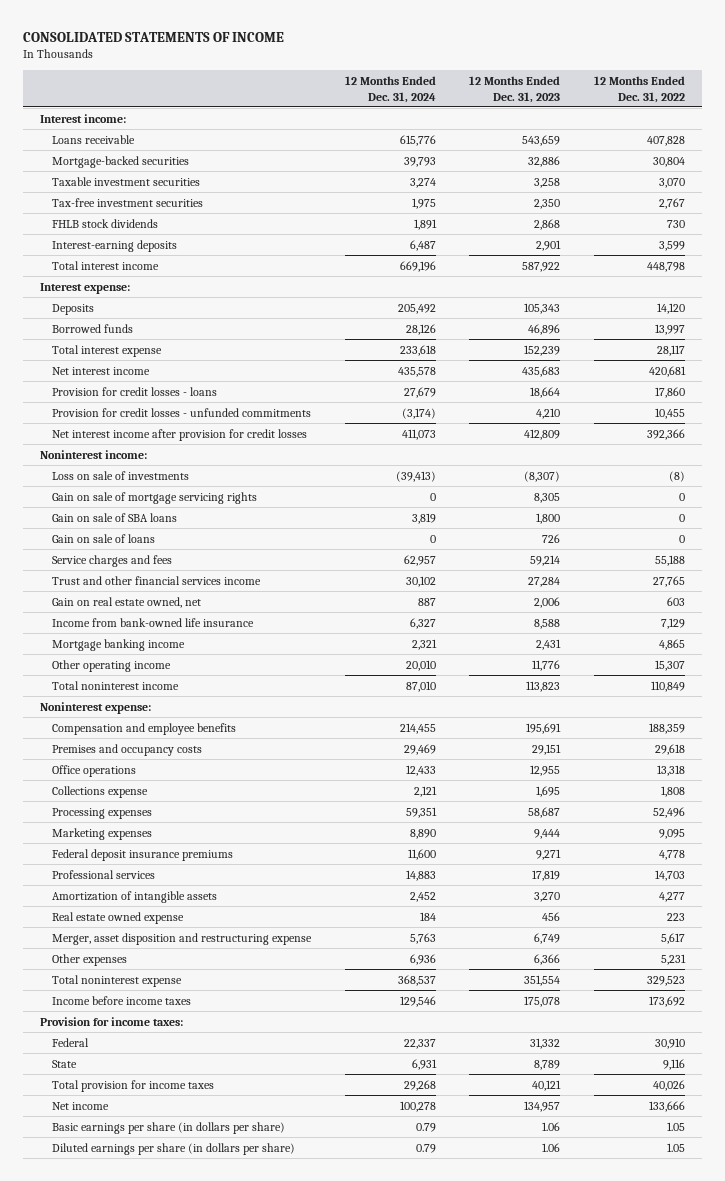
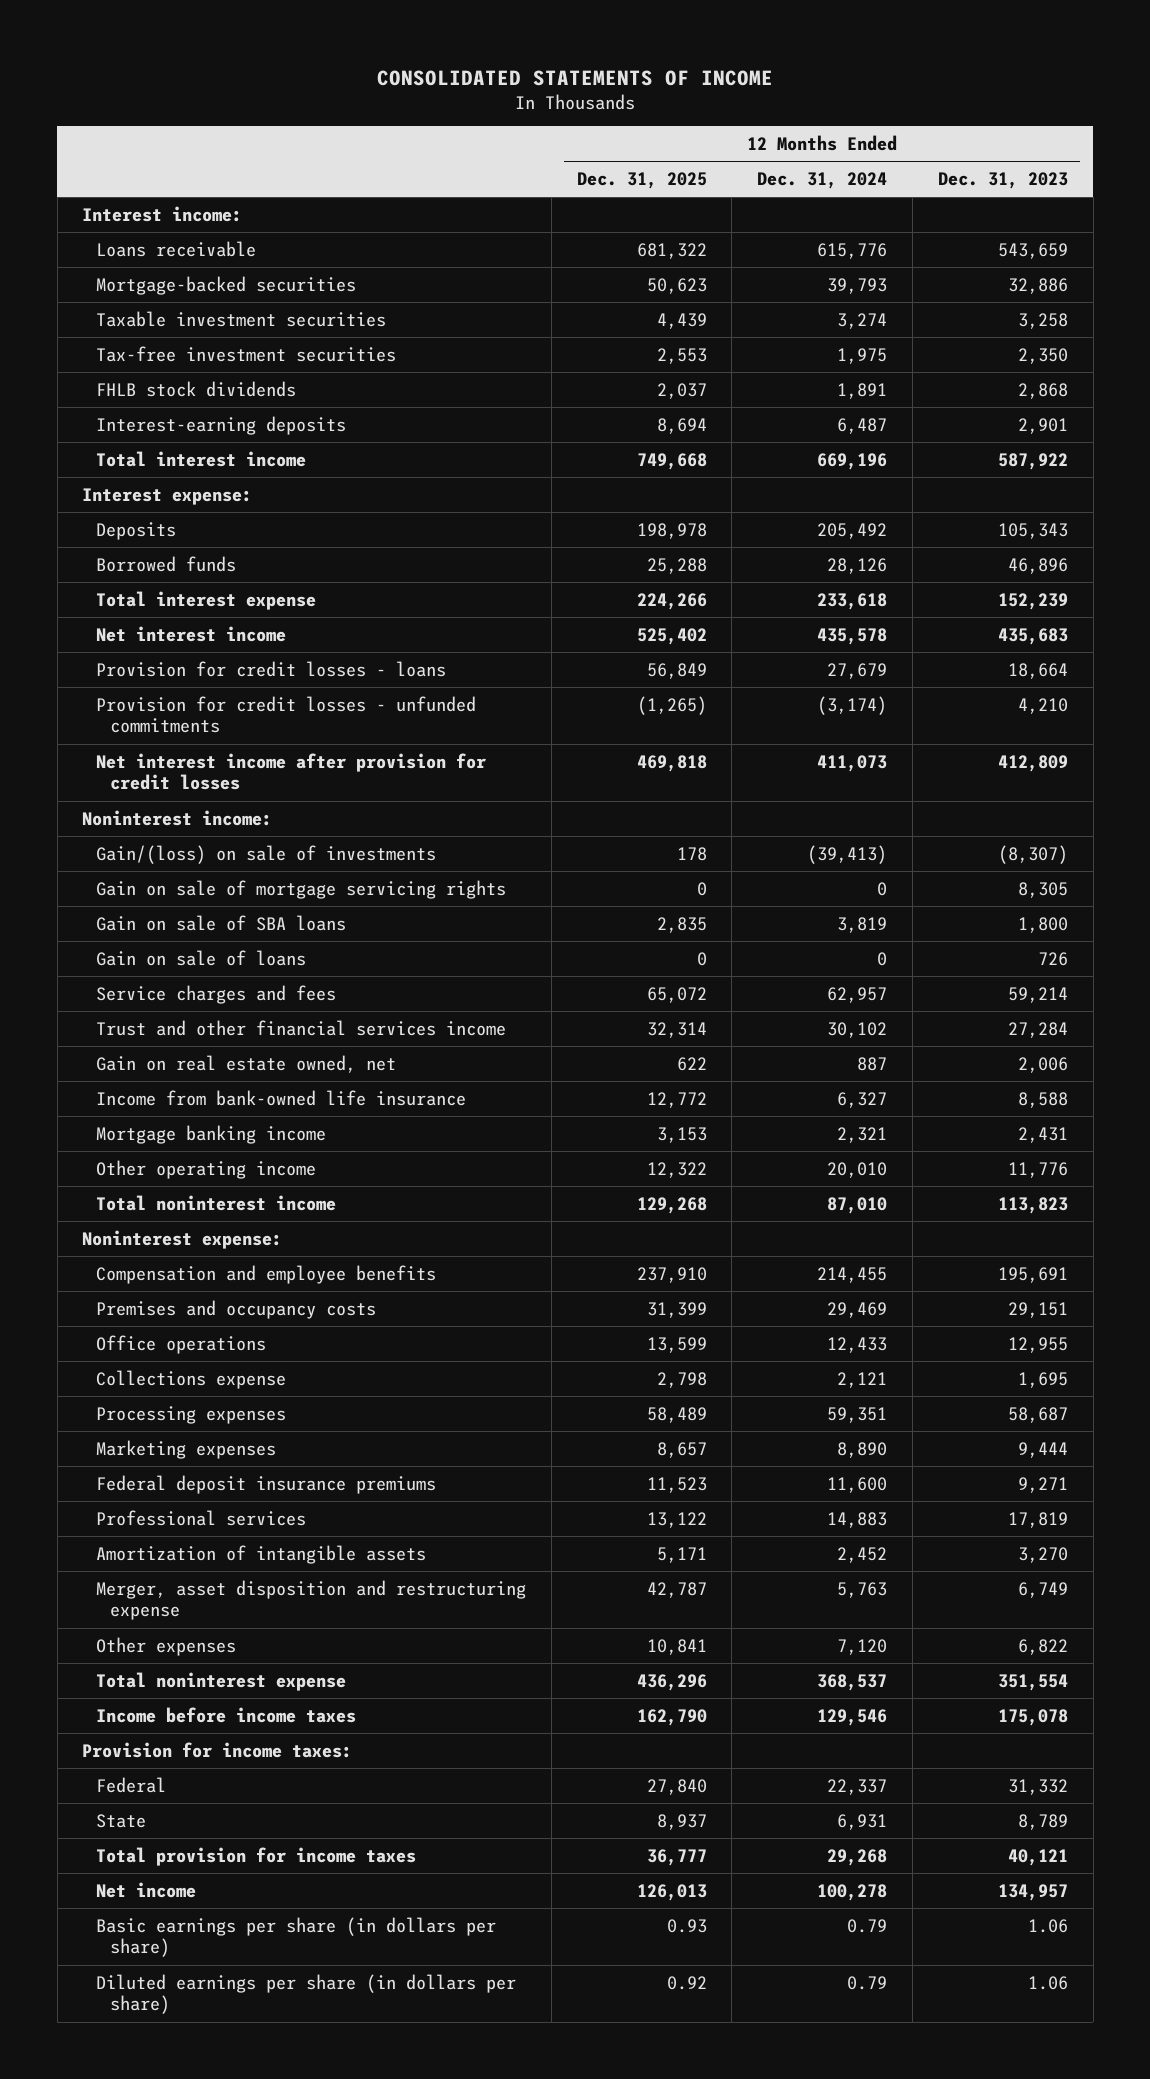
[593,76,685,103] 12 Months Ended Dec. 31, 2022 -> none
none -> [576,171,707,189] Dec. 31, 2025
[51,470,189,480] Loss on sale of investments -> [96,844,437,864] Gain/(loss) on sale of investments
[51,911,184,924] Real estate owned expense -> none
[409,953,436,965] 6,936 -> [837,1638,888,1655] 7,120
[534,953,561,965] 6,366 -> [1017,1638,1068,1655] 6,822

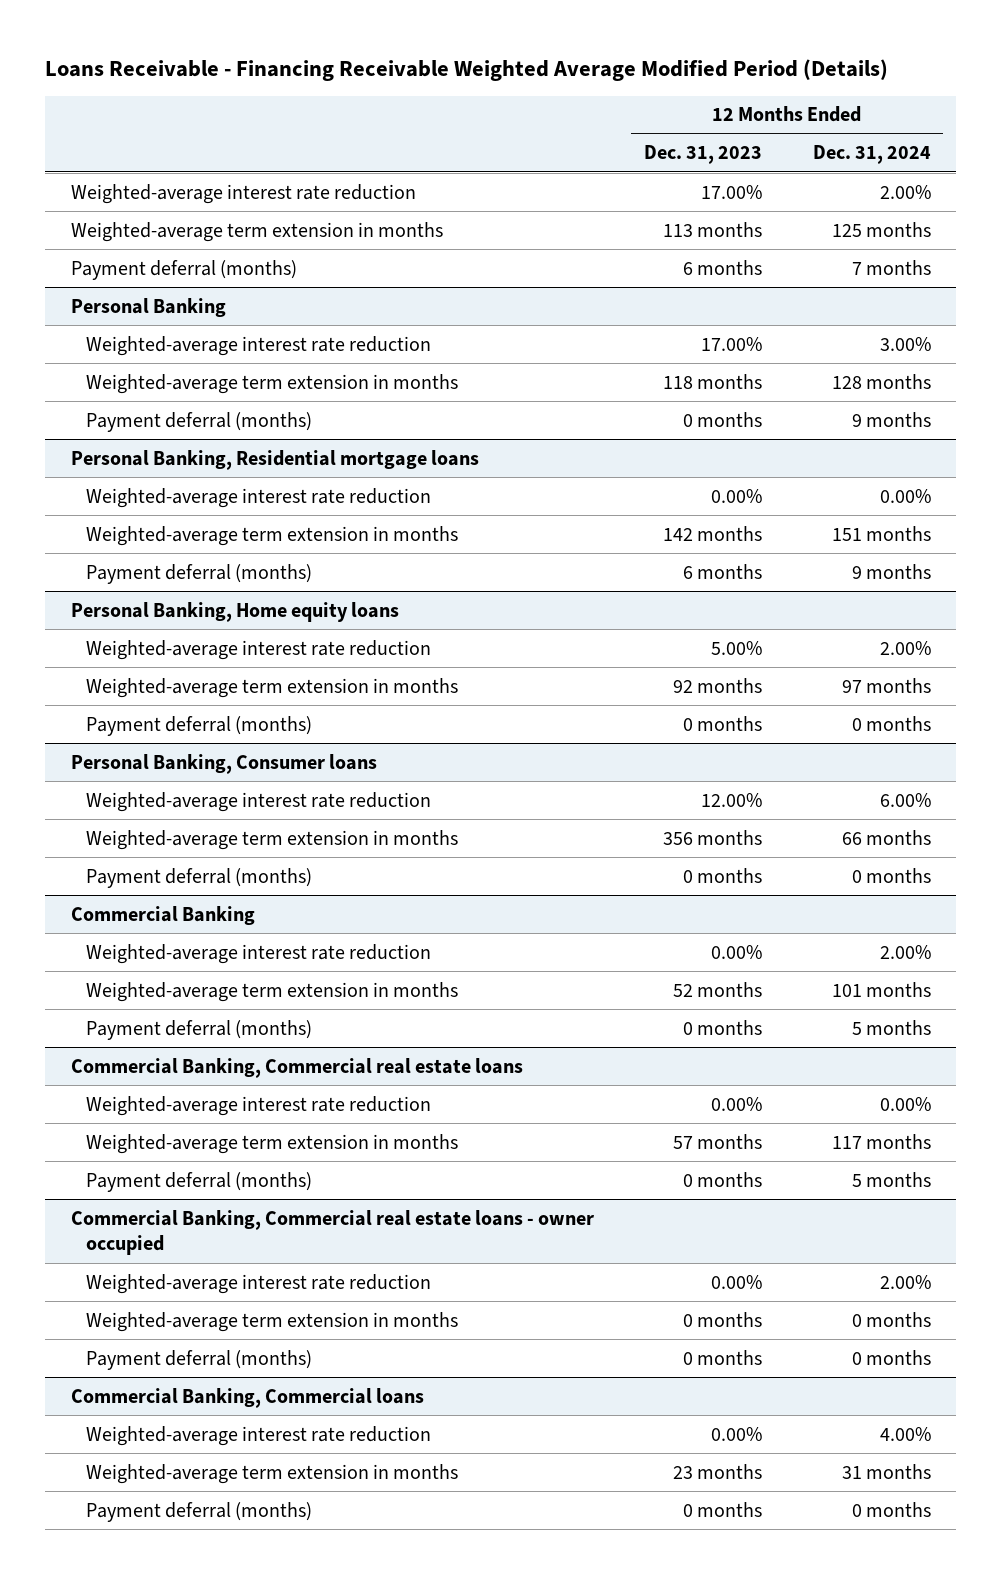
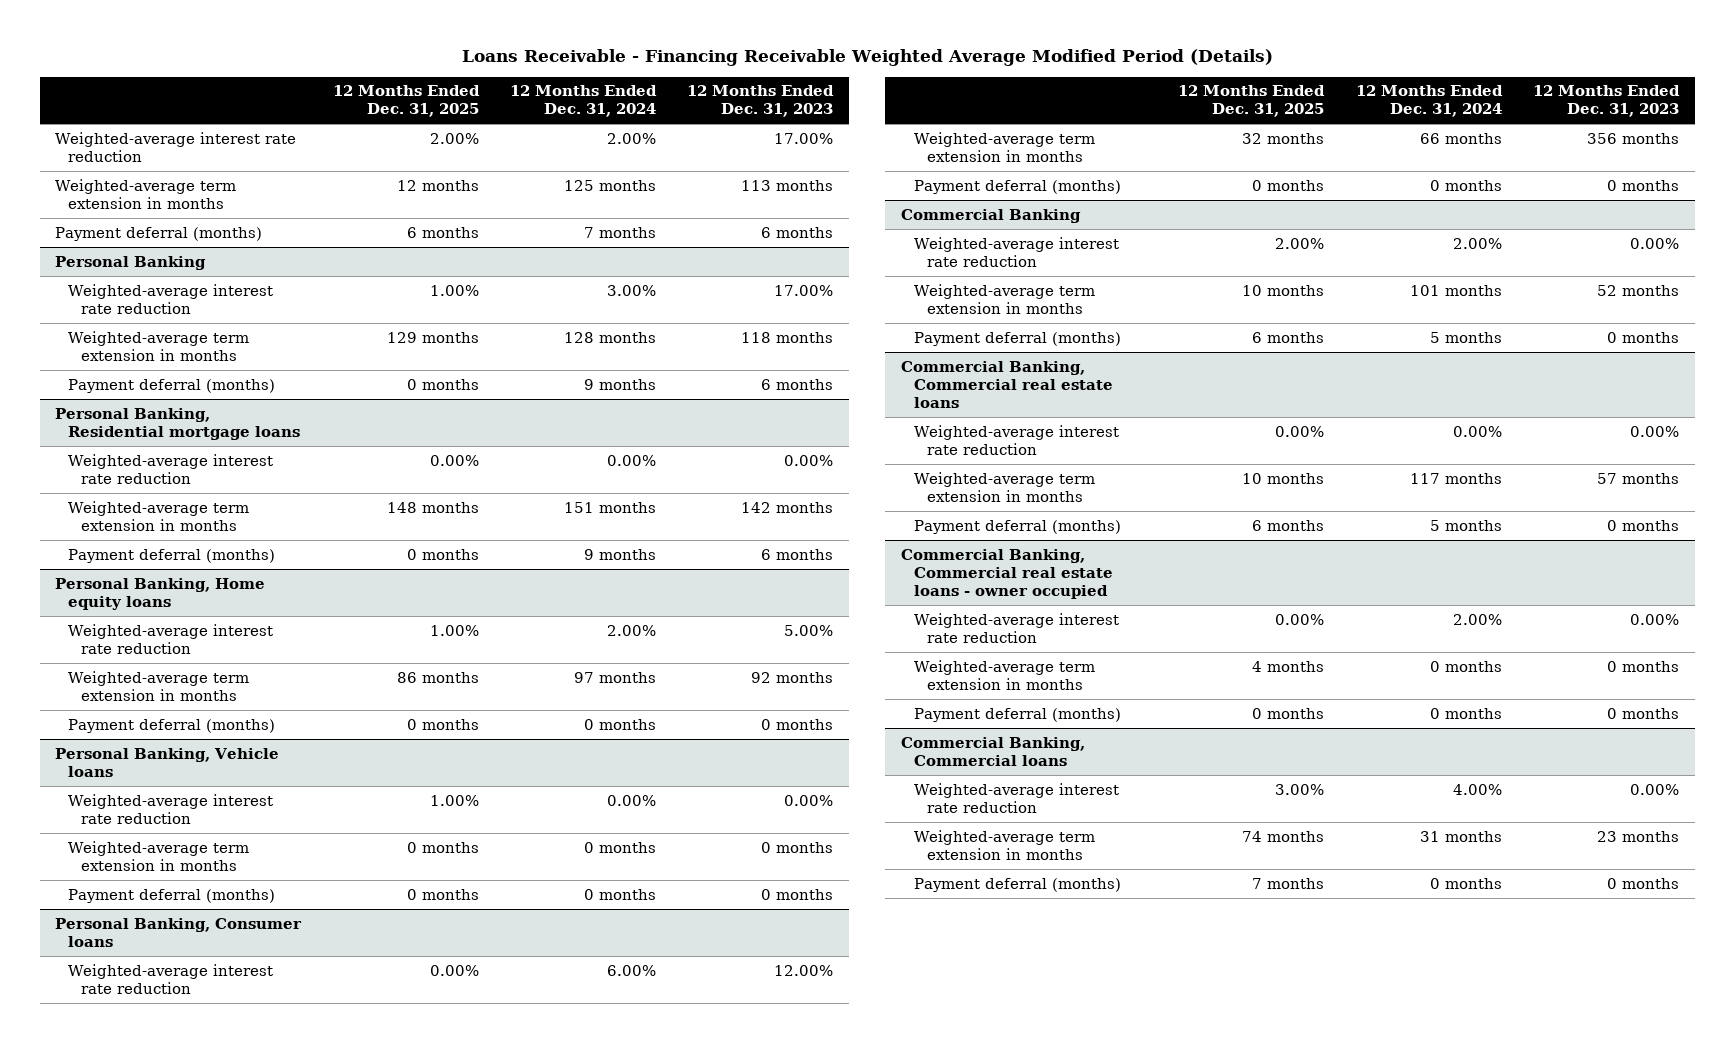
none -> [332,85,480,118] 12 Months Ended Dec. 31, 2025
[683,411,763,427] 0 months -> [761,378,834,390] 6 months
none -> [55,747,280,777] Personal Banking, Vehicle loans
none -> [68,793,274,824] Weighted-average interest rate reduction
none -> [68,840,250,871] Weighted-average term extension in months
none -> [68,888,276,903] Payment deferral (months)

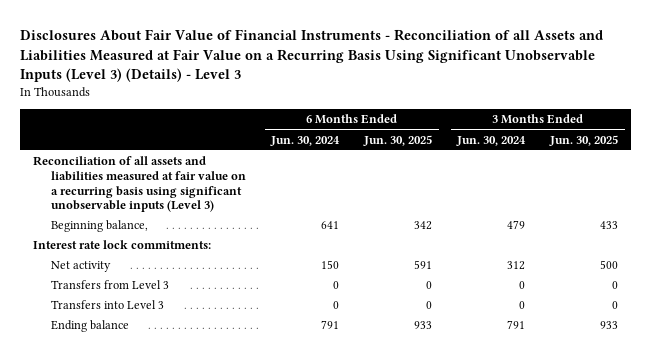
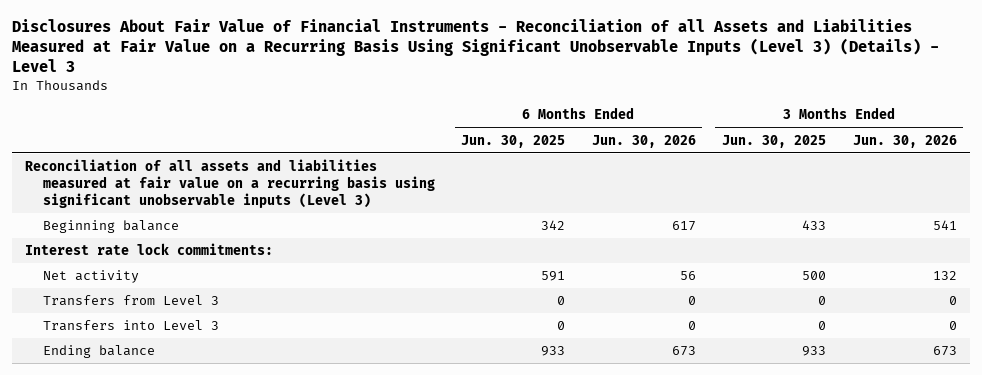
[270,135,341,146] Jun. 30, 2024 -> none
[456,135,527,146] Jun. 30, 2024 -> none
none -> [591,134,696,148] Jun. 30, 2026
none -> [852,134,957,148] Jun. 30, 2026
[51,220,149,233] Beginning balance, -> [42,220,179,234] Beginning balance

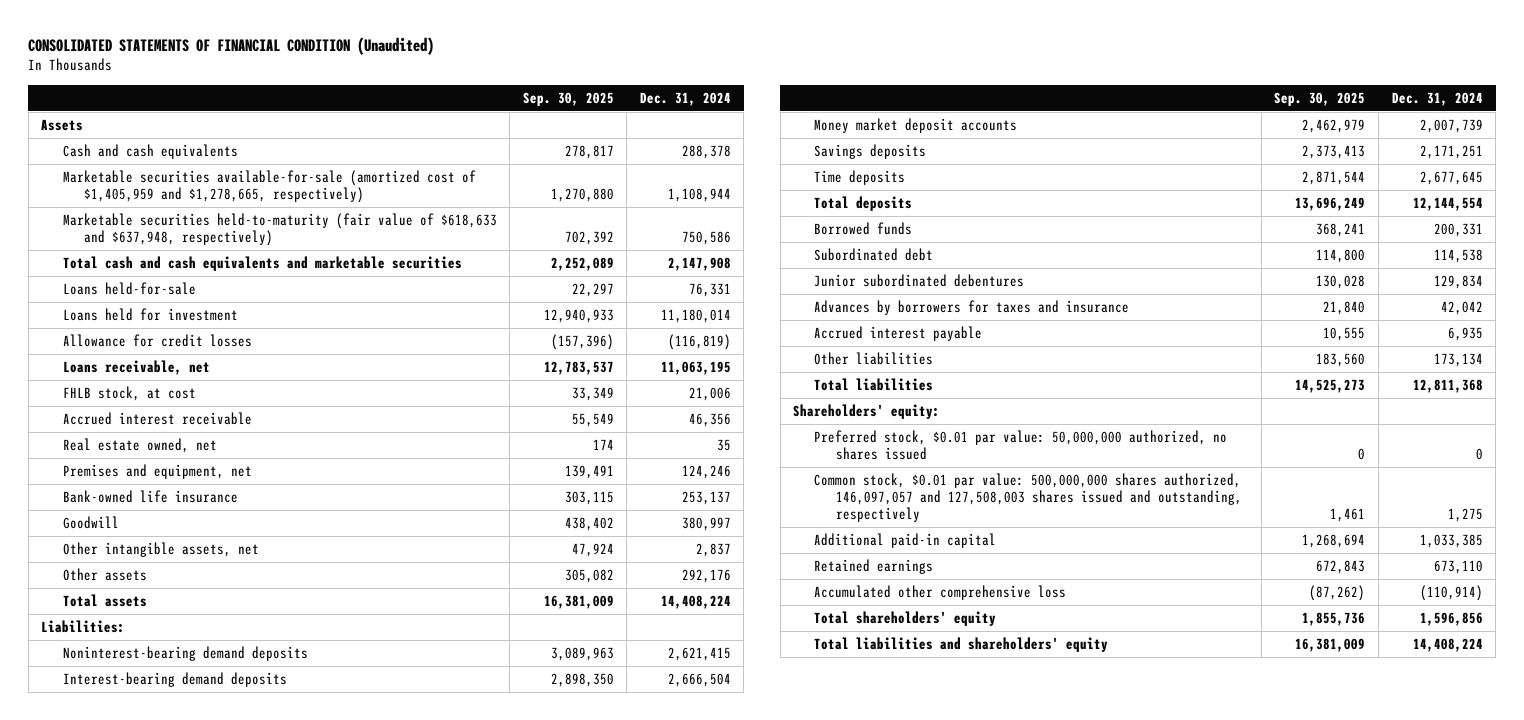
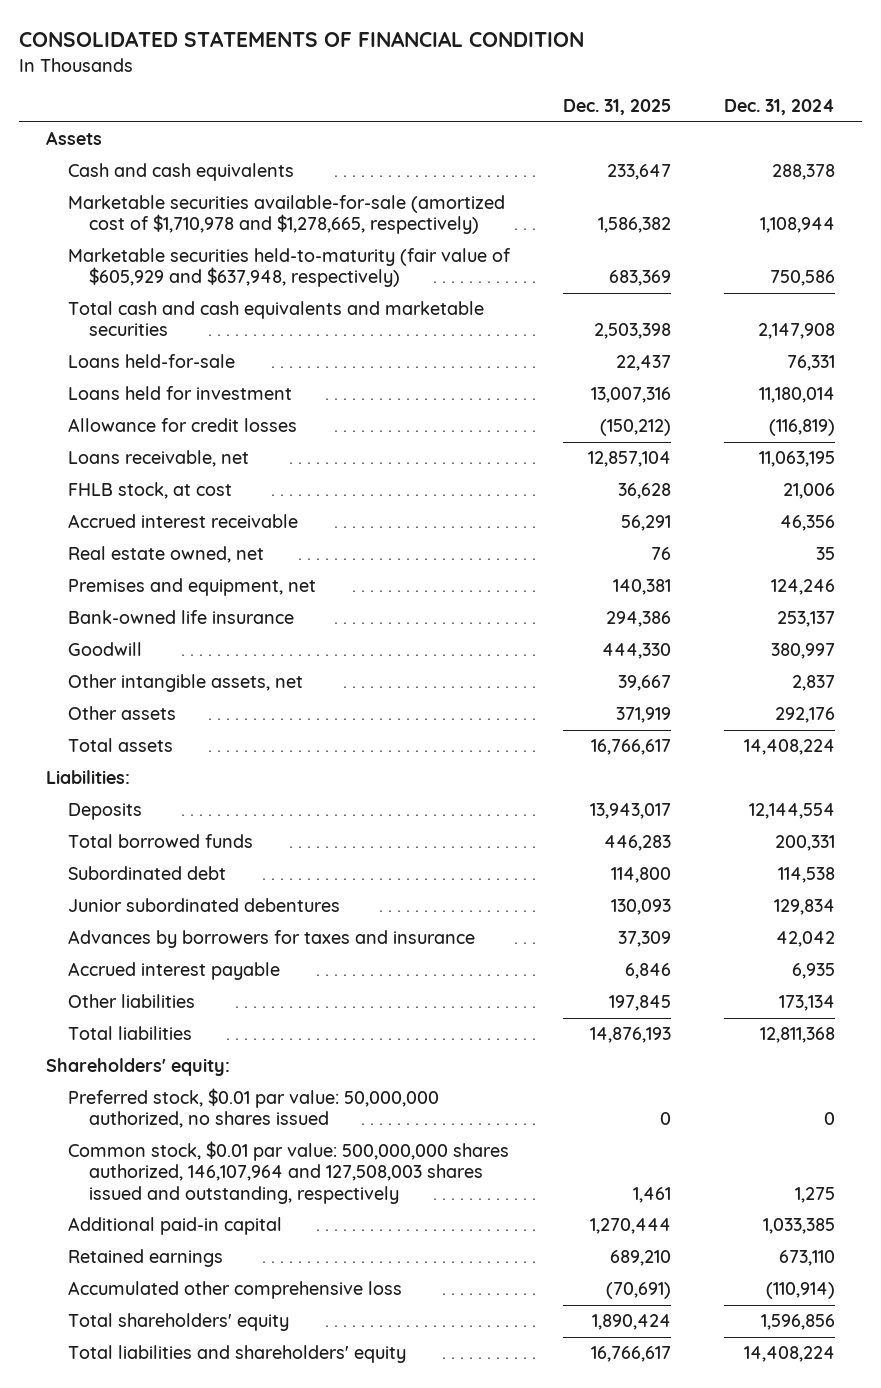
[28,36,435,55] CONSOLIDATED STATEMENTS OF FINANCIAL CONDITION (Unaudited) -> [19,31,585,48] CONSOLIDATED STATEMENTS OF FINANCIAL CONDITION
[522,91,614,106] Sep. 30, 2025 -> none
none -> [562,99,671,116] Dec. 31, 2025
[62,170,476,204] Marketable securities available-for-sale (amortized cost of $1,405,959 and $1,278,665, respectively) -> [67,195,505,235] Marketable securities available-for-sale (amortized cost of $1,710,978 and $1,278,665, respectively)
[62,213,497,247] Marketable securities held-to-maturity (fair value of $618,633 and $637,948, respectively) -> [67,248,511,288] Marketable securities held-to-maturity (fair value of $605,929 and $637,948, respectively)
[62,646,308,662] Noninterest-bearing demand deposits -> none
[62,672,287,688] Interest-bearing demand deposits -> none
[814,118,1018,134] Money market deposit accounts -> none
[814,144,927,160] Savings deposits -> none
[814,170,906,186] Time deposits -> none
[814,196,913,212] Total deposits -> [67,803,142,821] Deposits
[814,222,913,236] Borrowed funds -> [67,834,253,849] Total borrowed funds
[814,473,1242,523] Common stock, $0.01 par value: 500,000,000 shares authorized, 146,097,057 and 127,508,003 shares issued and outstanding, respectively -> [67,1141,509,1204] Common stock, $0.01 par value: 500,000,000 shares authorized, 146,107,964 and 127,508,003 shares issued and outstanding, respectively

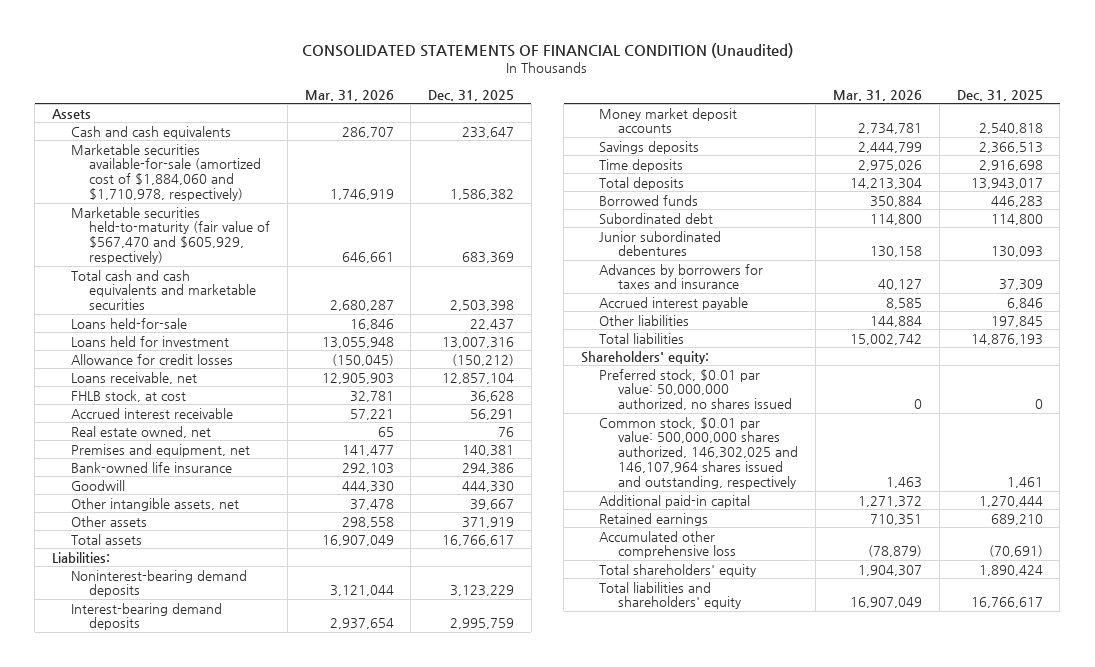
[19,31,585,48] CONSOLIDATED STATEMENTS OF FINANCIAL CONDITION -> [302,42,794,58] CONSOLIDATED STATEMENTS OF FINANCIAL CONDITION (Unaudited)
[724,99,836,116] Dec. 31, 2024 -> none
none -> [304,89,394,101] Mar. 31, 2026
[67,195,505,235] Marketable securities available-for-sale (amortized cost of $1,710,978 and $1,278,665, respectively) -> [70,143,261,202] Marketable securities available-for-sale (amortized cost of $1,884,060 and $1,710,978, respectively)
[67,248,511,288] Marketable securities held-to-maturity (fair value of $605,929 and $637,948, respectively) -> [70,206,270,265] Marketable securities held-to-maturity (fair value of $567,470 and $605,929, respectively)
none -> [70,569,247,598] Noninterest-bearing demand deposits
none -> [70,602,222,631] Interest-bearing demand deposits
none -> [599,107,738,134] Money market deposit accounts
none -> [599,140,700,154] Savings deposits
none -> [599,158,684,172] Time deposits
[67,803,142,821] Deposits -> [599,176,685,190] Total deposits
[67,834,253,849] Total borrowed funds -> [599,194,699,206] Borrowed funds
[67,1141,509,1204] Common stock, $0.01 par value: 500,000,000 shares authorized, 146,107,964 and 127,508,003 shares issued and outstanding, respectively -> [599,416,798,489] Common stock, $0.01 par value: 500,000,000 shares authorized, 146,302,025 and 146,107,964 shares issued and outstanding, respectively

